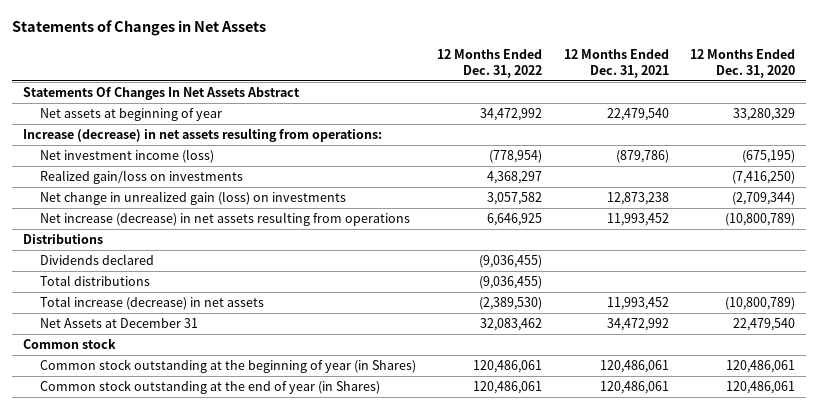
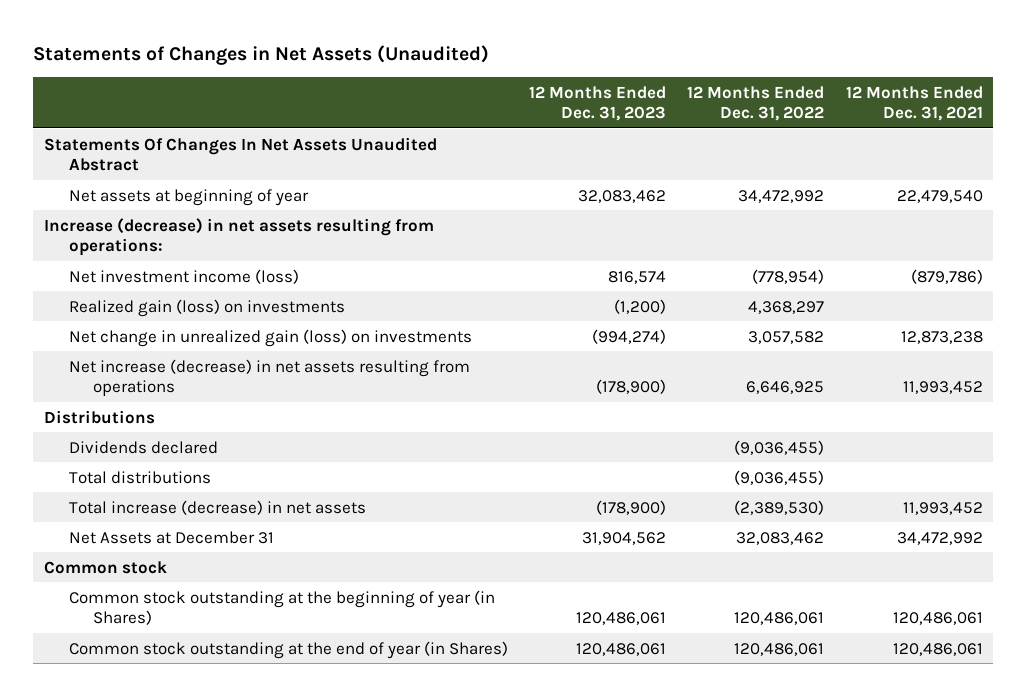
[12,19,267,36] Statements of Changes in Net Assets -> [33,45,490,66] Statements of Changes in Net Assets (Unaudited)
[690,49,796,78] 12 Months Ended Dec. 31, 2020 -> none
none -> [528,85,666,121] 12 Months Ended Dec. 31, 2023
[22,87,300,101] Statements Of Changes In Net Assets Abstract -> [44,136,438,171] Statements Of Changes In Net Assets Unaudited Abstract
[40,170,244,185] Realized gain/loss on investments -> [68,298,345,317] Realized gain (loss) on investments

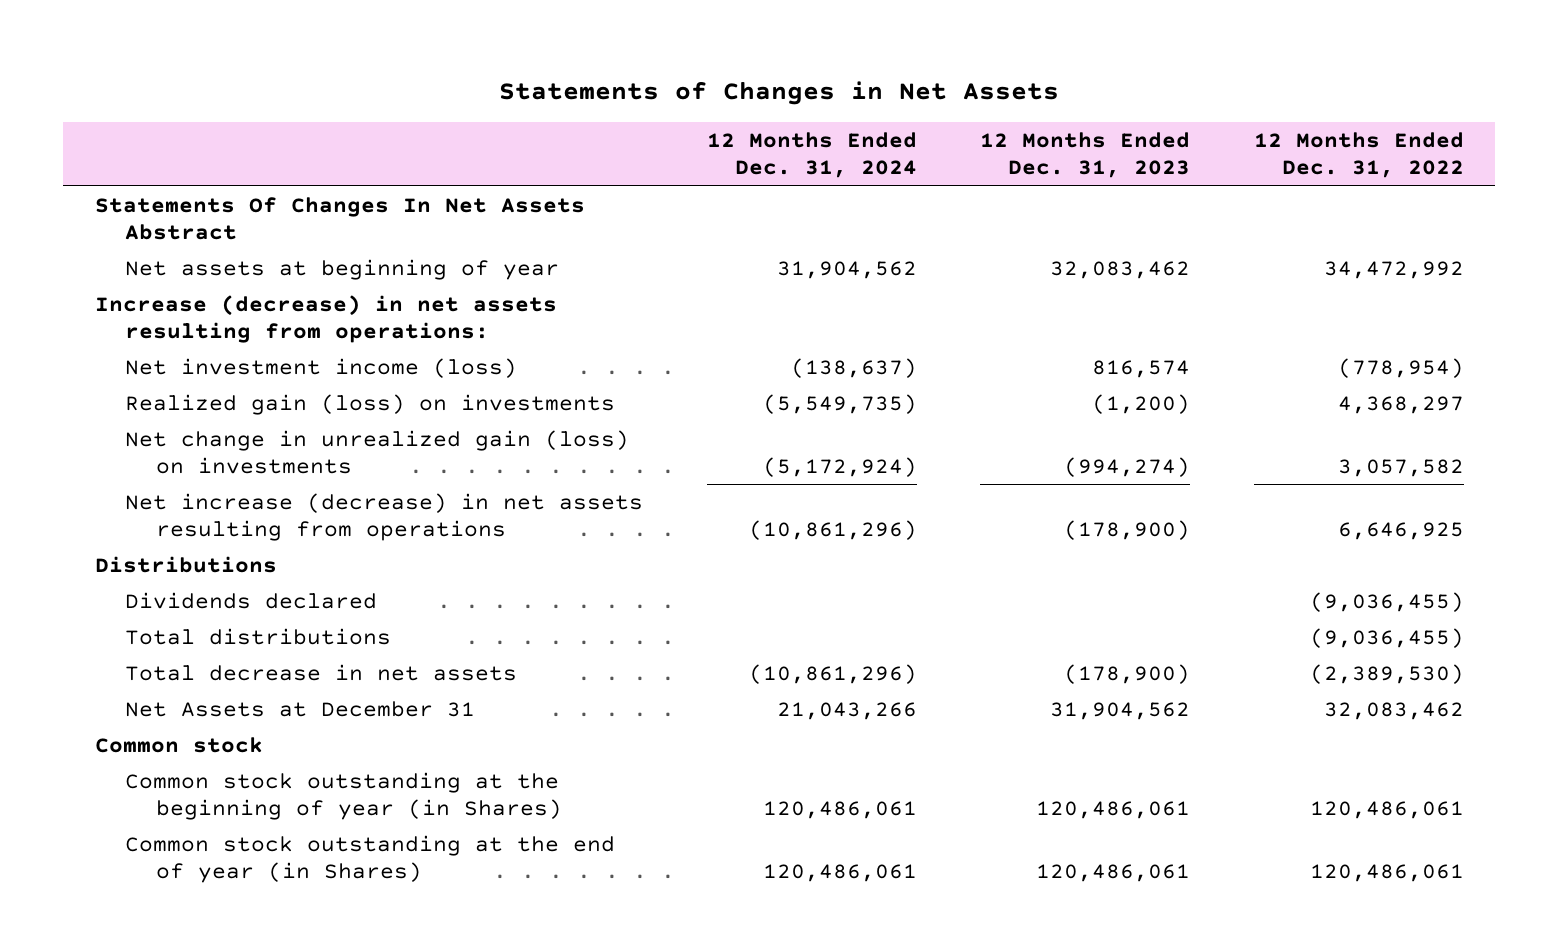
[33,45,490,66] Statements of Changes in Net Assets (Unaudited) -> [499,81,1060,106] Statements of Changes in Net Assets
[845,85,983,121] 12 Months Ended Dec. 31, 2021 -> none
none -> [706,132,917,179] 12 Months Ended Dec. 31, 2024
[44,136,438,171] Statements Of Changes In Net Assets Unaudited Abstract -> [94,196,585,241] Statements Of Changes In Net Assets Abstract
[68,499,366,515] Total increase (decrease) in net assets -> [125,663,518,681] Total decrease in net assets

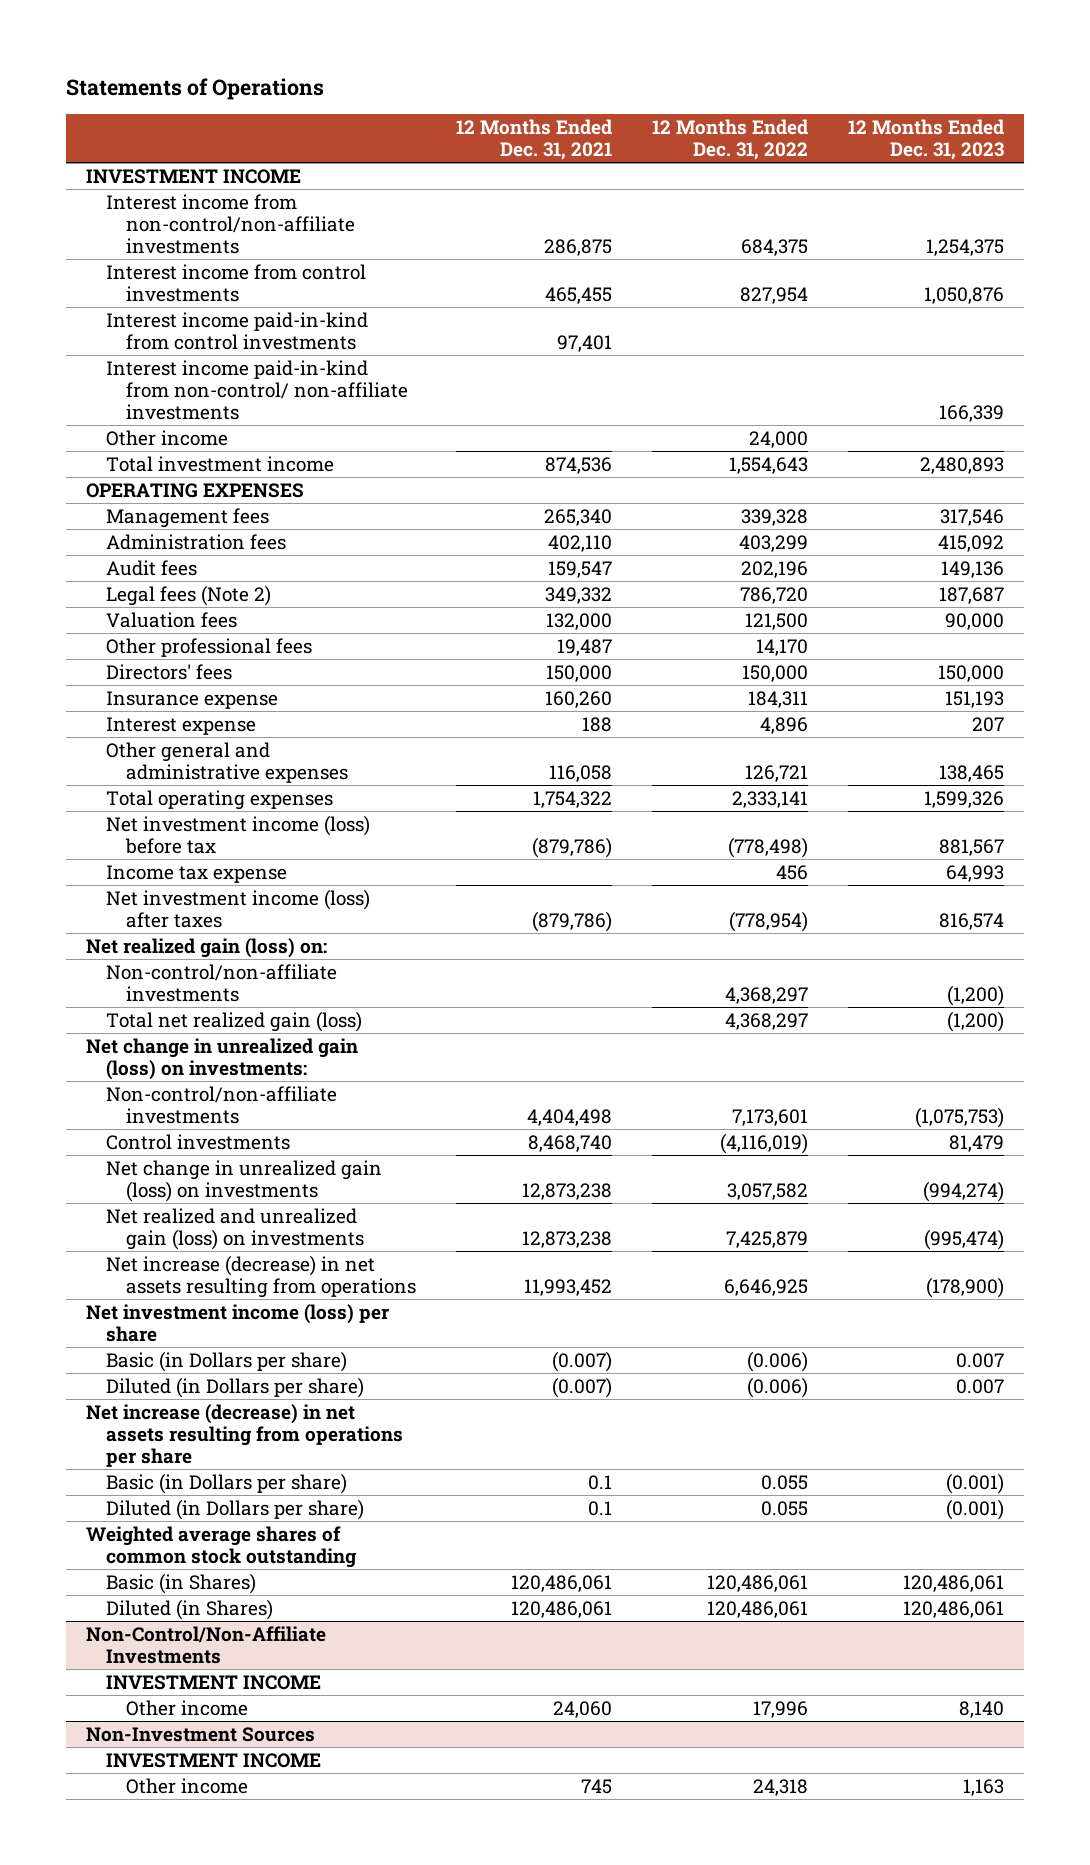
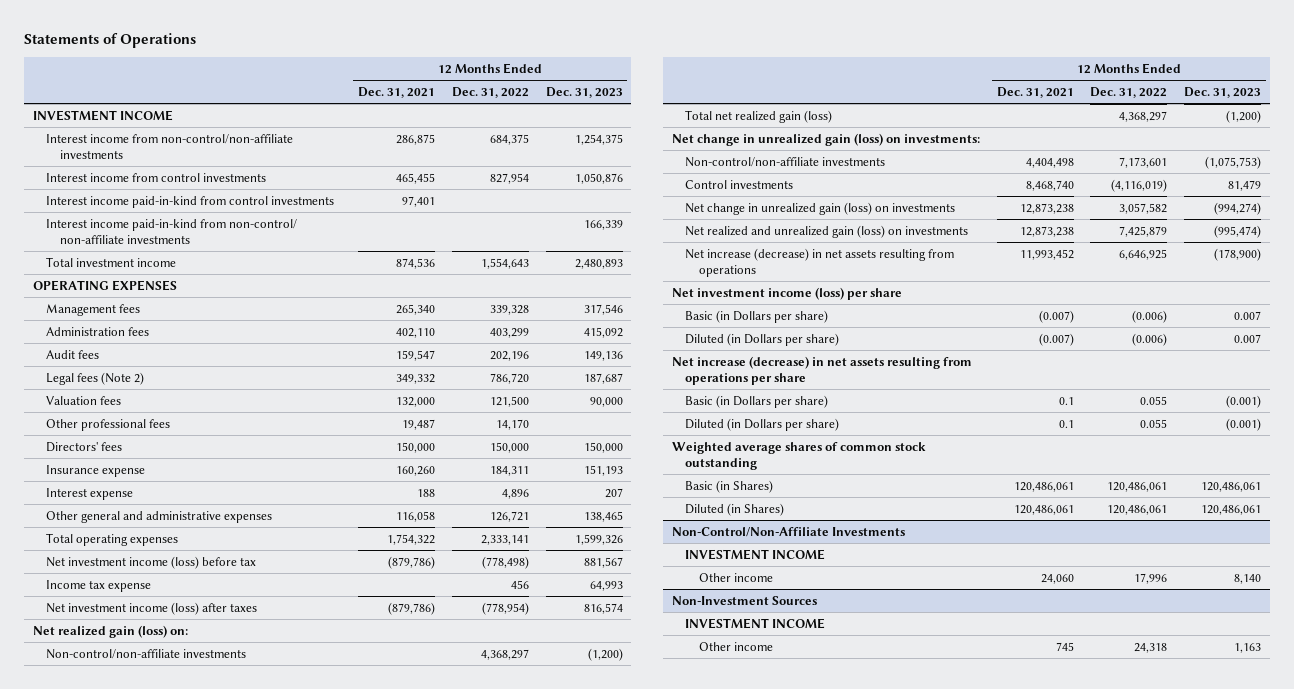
[105,430,228,447] Other income -> none

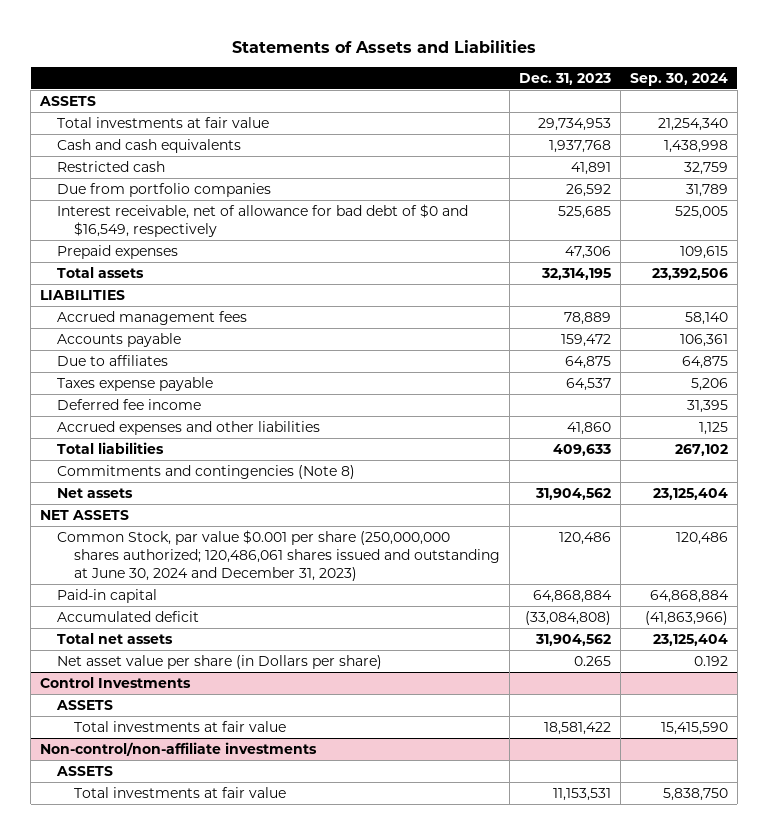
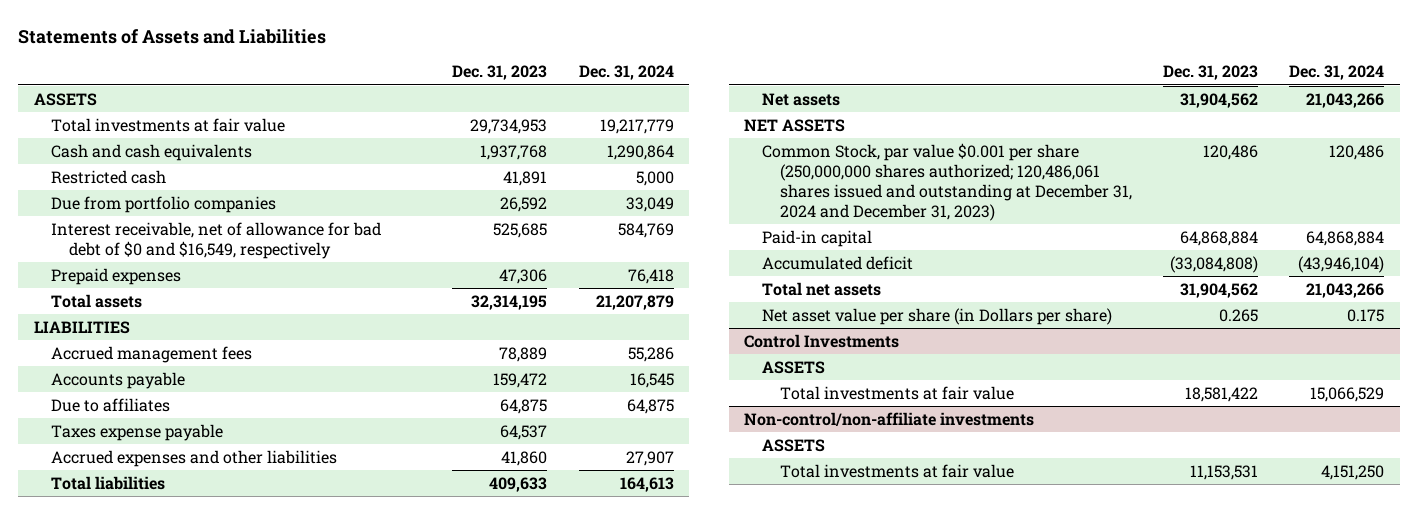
[629,72,728,86] Sep. 30, 2024 -> none
none -> [578,65,674,81] Dec. 31, 2024
[56,398,201,410] Deferred fee income -> none
[56,464,355,479] Commitments and contingencies (Note 8) -> none
[56,529,500,581] Common Stock, par value $0.001 per share (250,000,000 shares authorized; 120,486,061 shares issued and outstanding at June 30, 2024 and December 31, 2023) -> [762,142,1132,221] Common Stock, par value $0.001 per share (250,000,000 shares authorized; 120,486,061 shares issued and outstanding at December 31, 2024 and December 31, 2023)

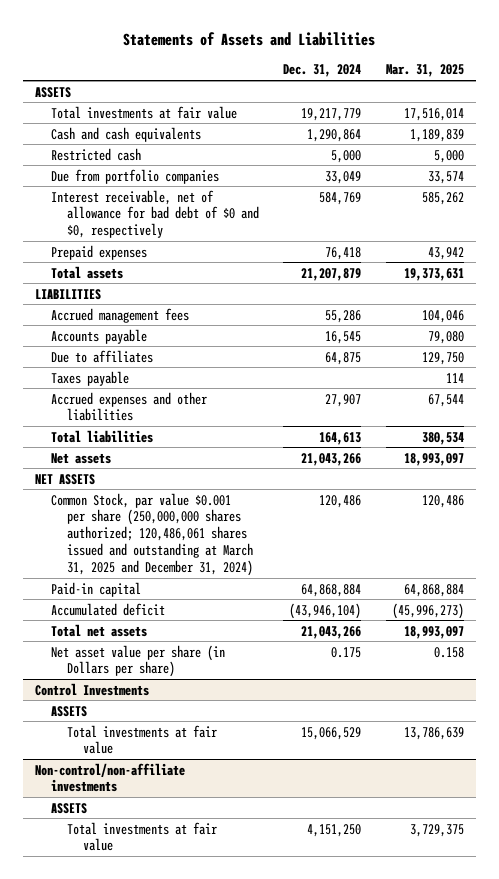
[452,65,548,81] Dec. 31, 2023 -> none
none -> [385,64,464,78] Mar. 31, 2025
[51,221,382,259] Interest receivable, net of allowance for bad debt of $0 and $16,549, respectively -> [51,189,260,239] Interest receivable, net of allowance for bad debt of $0 and $0, respectively
[51,423,224,441] Taxes expense payable -> [51,370,130,386] Taxes payable
[762,142,1132,221] Common Stock, par value $0.001 per share (250,000,000 shares authorized; 120,486,061 shares issued and outstanding at December 31, 2024 and December 31, 2023) -> [51,492,254,576] Common Stock, par value $0.001 per share (250,000,000 shares authorized; 120,486,061 shares issued and outstanding at March 31, 2025 and December 31, 2024)

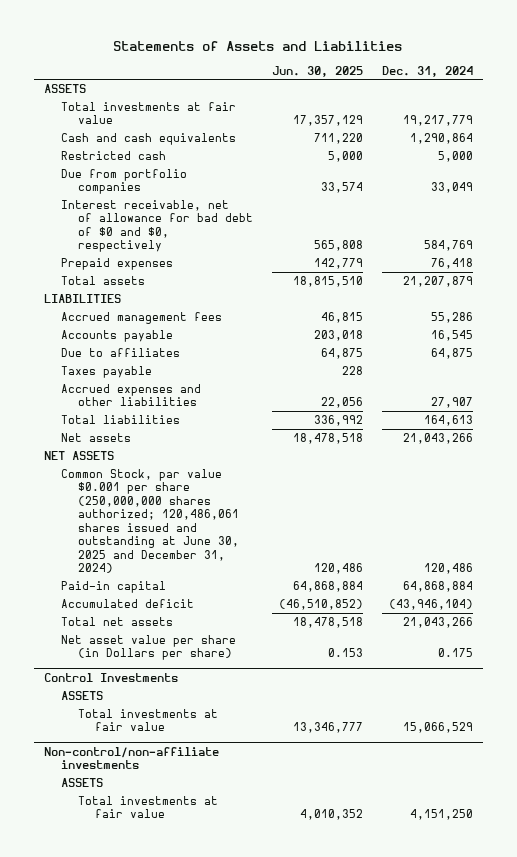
[385,64,464,78] Mar. 31, 2025 -> none
none -> [271,65,363,77] Jun. 30, 2025
[51,492,254,576] Common Stock, par value $0.001 per share (250,000,000 shares authorized; 120,486,061 shares issued and outstanding at March 31, 2025 and December 31, 2024) -> [60,469,239,574] Common Stock, par value $0.001 per share (250,000,000 shares authorized; 120,486,061 shares issued and outstanding at June 30, 2025 and December 31, 2024)

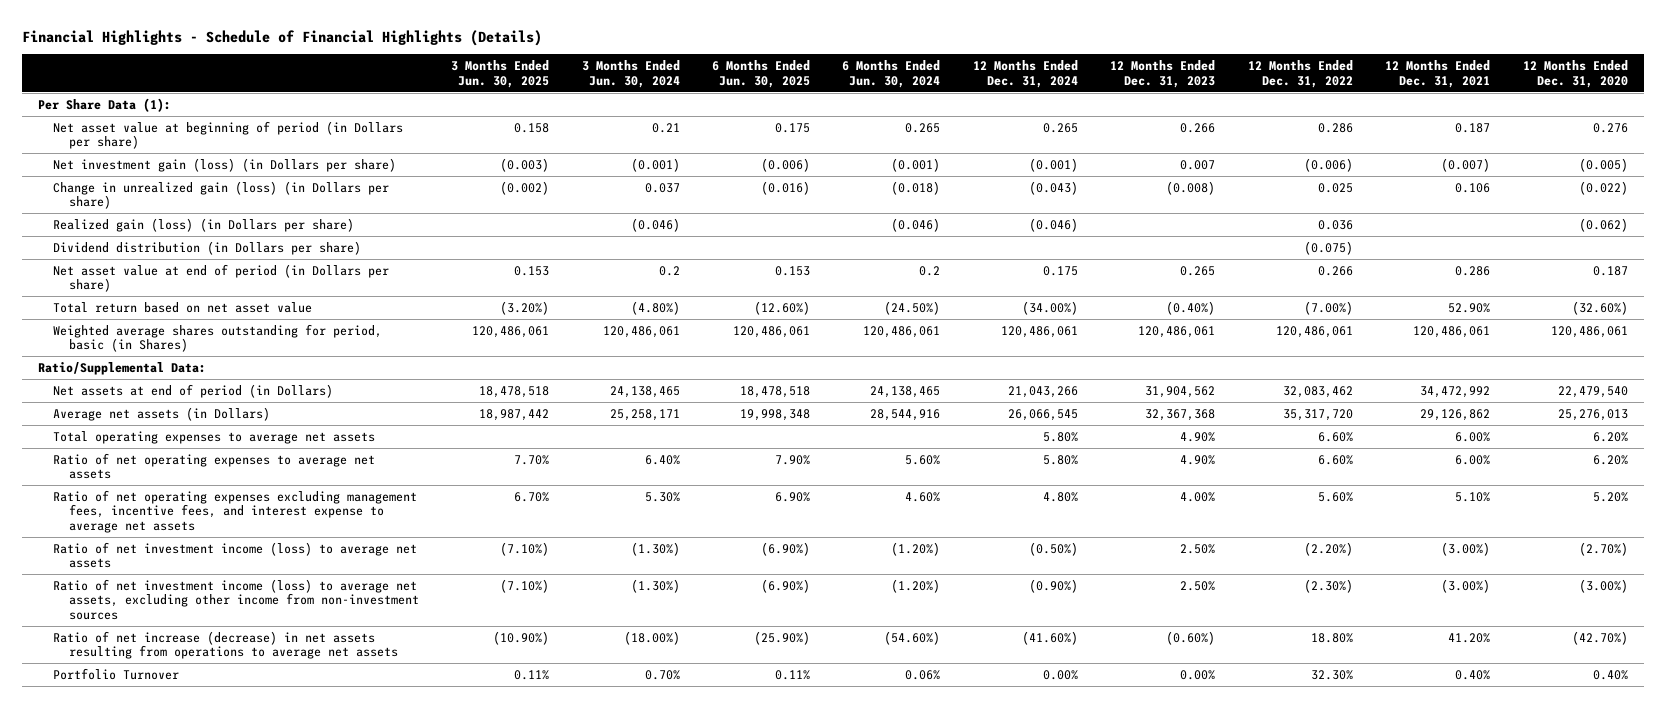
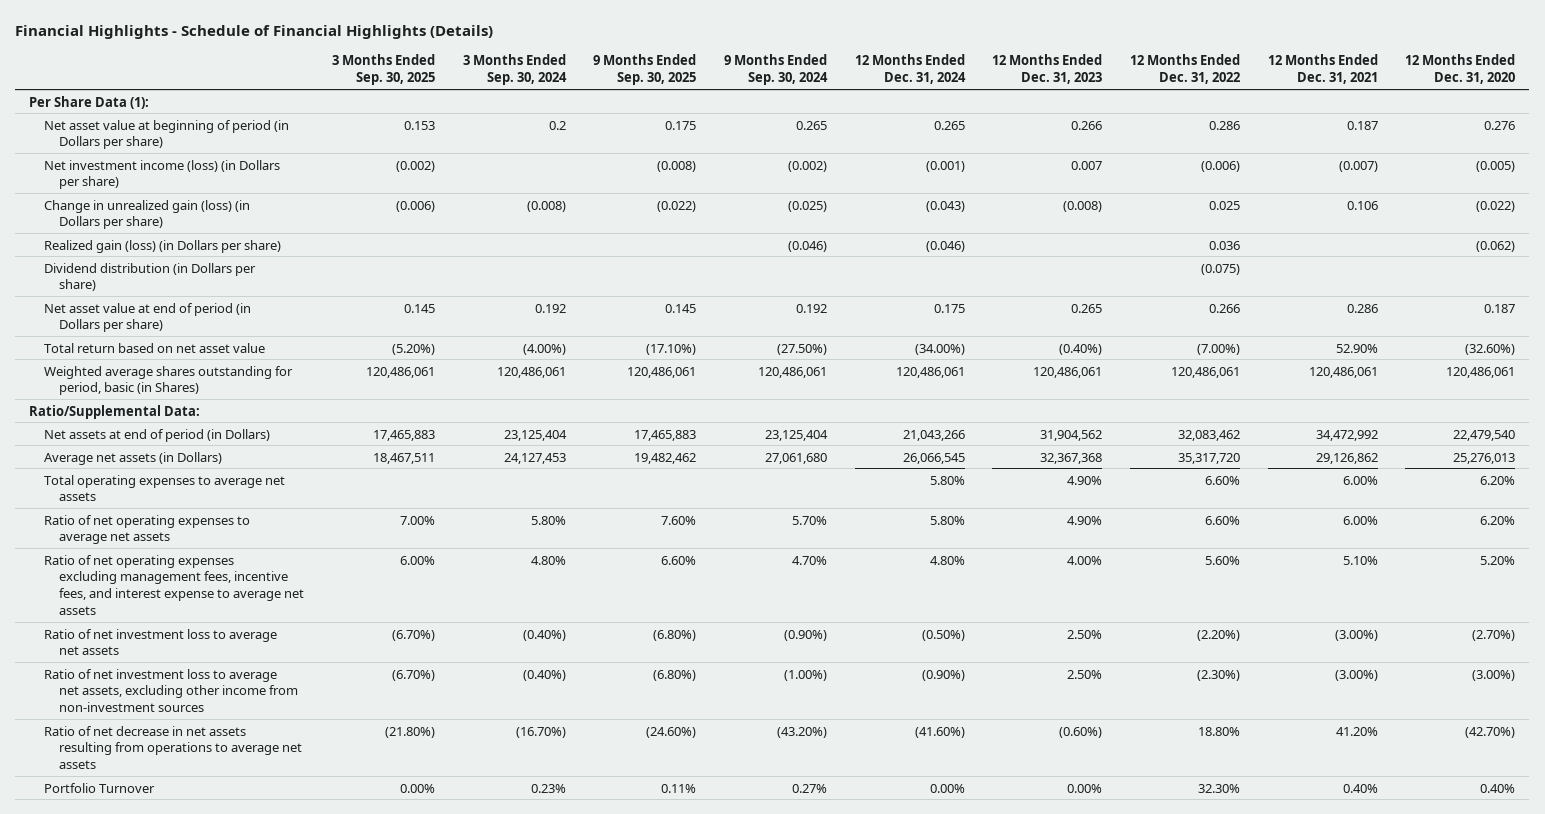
[451,60,550,88] 3 Months Ended Jun. 30, 2025 -> none
[581,60,680,88] 3 Months Ended Jun. 30, 2024 -> none
[712,60,811,88] 6 Months Ended Jun. 30, 2025 -> none
[842,60,941,88] 6 Months Ended Jun. 30, 2024 -> none
none -> [332,54,436,86] 3 Months Ended Sep. 30, 2025
none -> [462,54,567,86] 3 Months Ended Sep. 30, 2024
none -> [593,54,697,86] 9 Months Ended Sep. 30, 2025
none -> [724,54,829,86] 9 Months Ended Sep. 30, 2024
[53,157,397,172] Net investment gain (loss) (in Dollars per share) -> [44,159,281,190] Net investment income (loss) (in Dollars per share)
[53,541,418,569] Ratio of net investment income (loss) to average net assets -> [44,628,278,656] Ratio of net investment loss to average net assets
[53,578,419,621] Ratio of net investment income (loss) to average net assets, excluding other income from non-investment sources -> [44,668,299,712] Ratio of net investment loss to average net assets, excluding other income from non-investment sources
[53,630,398,660] Ratio of net increase (decrease) in net assets resulting from operations to average net assets -> [44,725,303,769] Ratio of net decrease in net assets resulting from operations to average net assets

